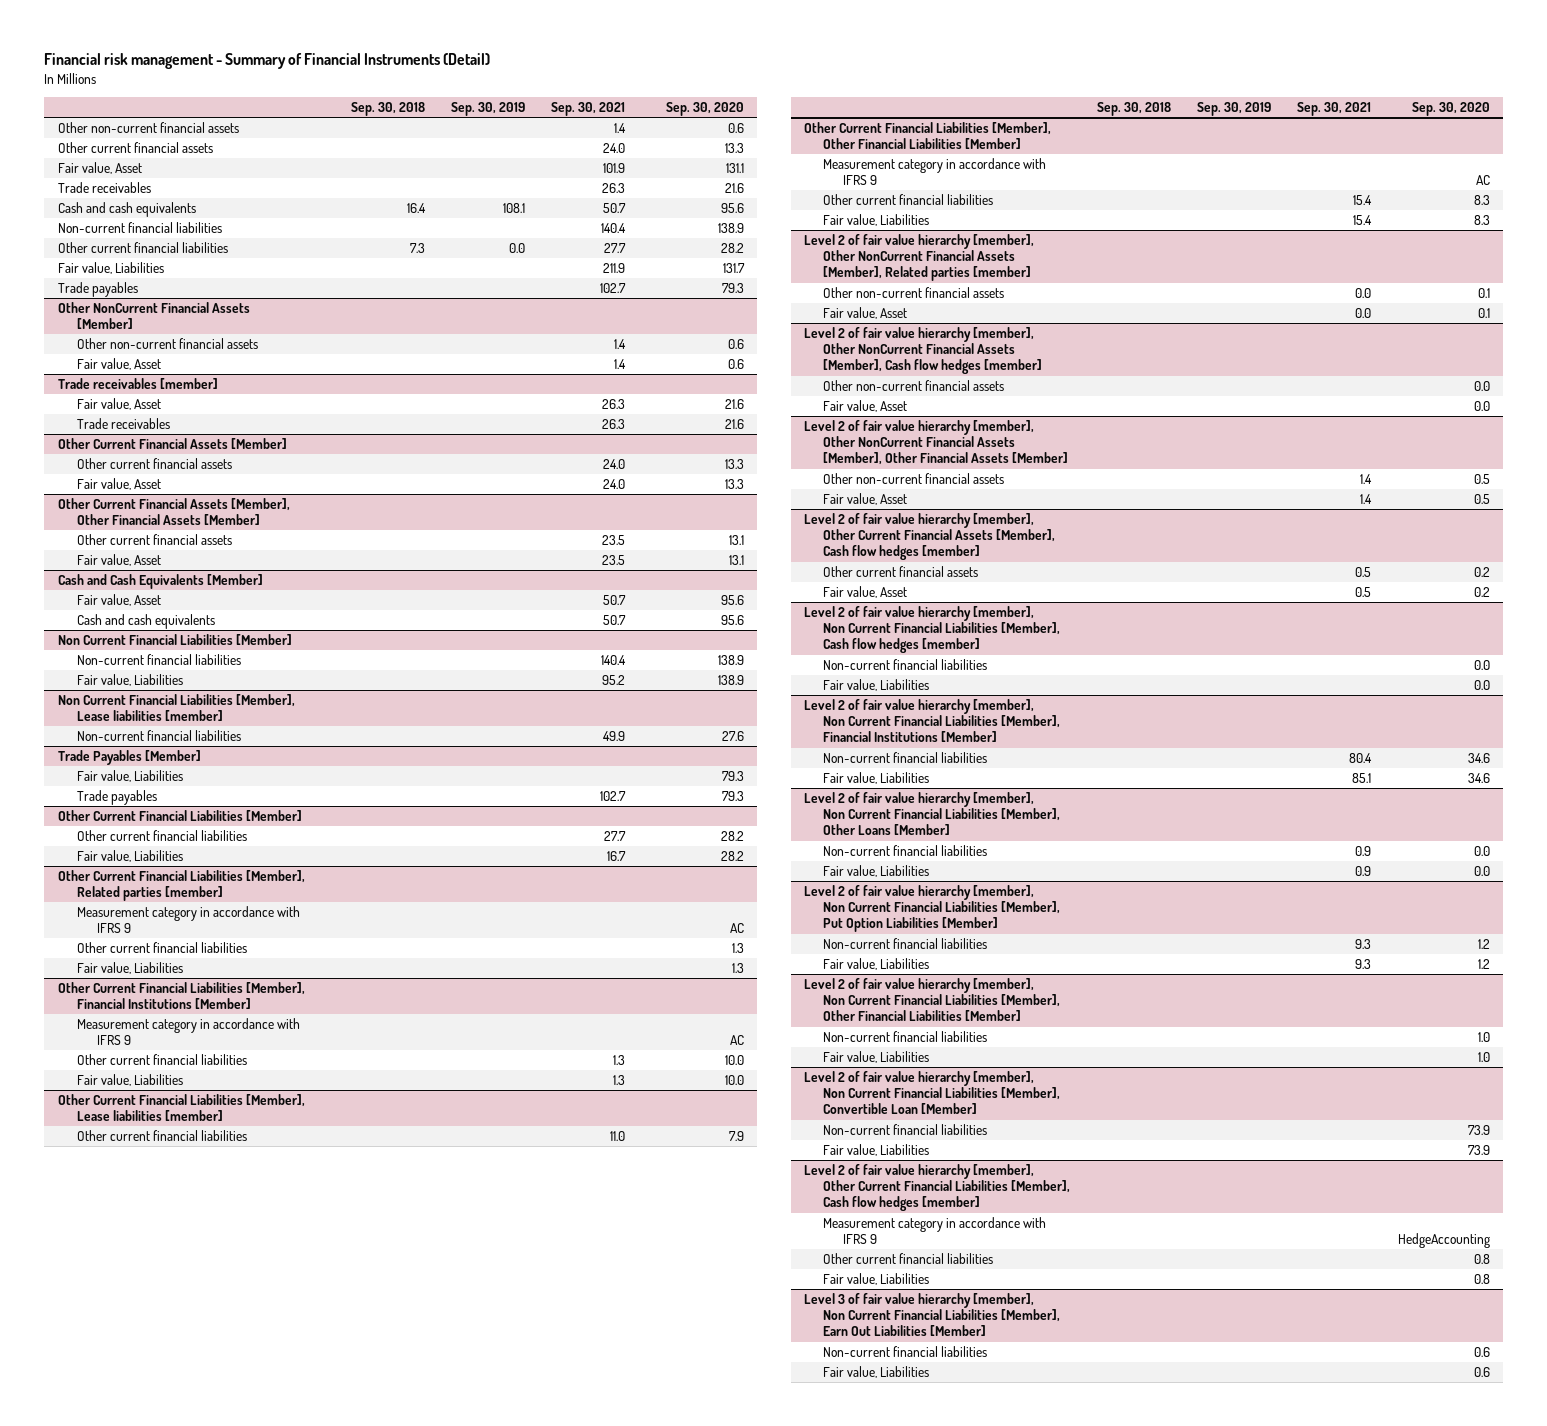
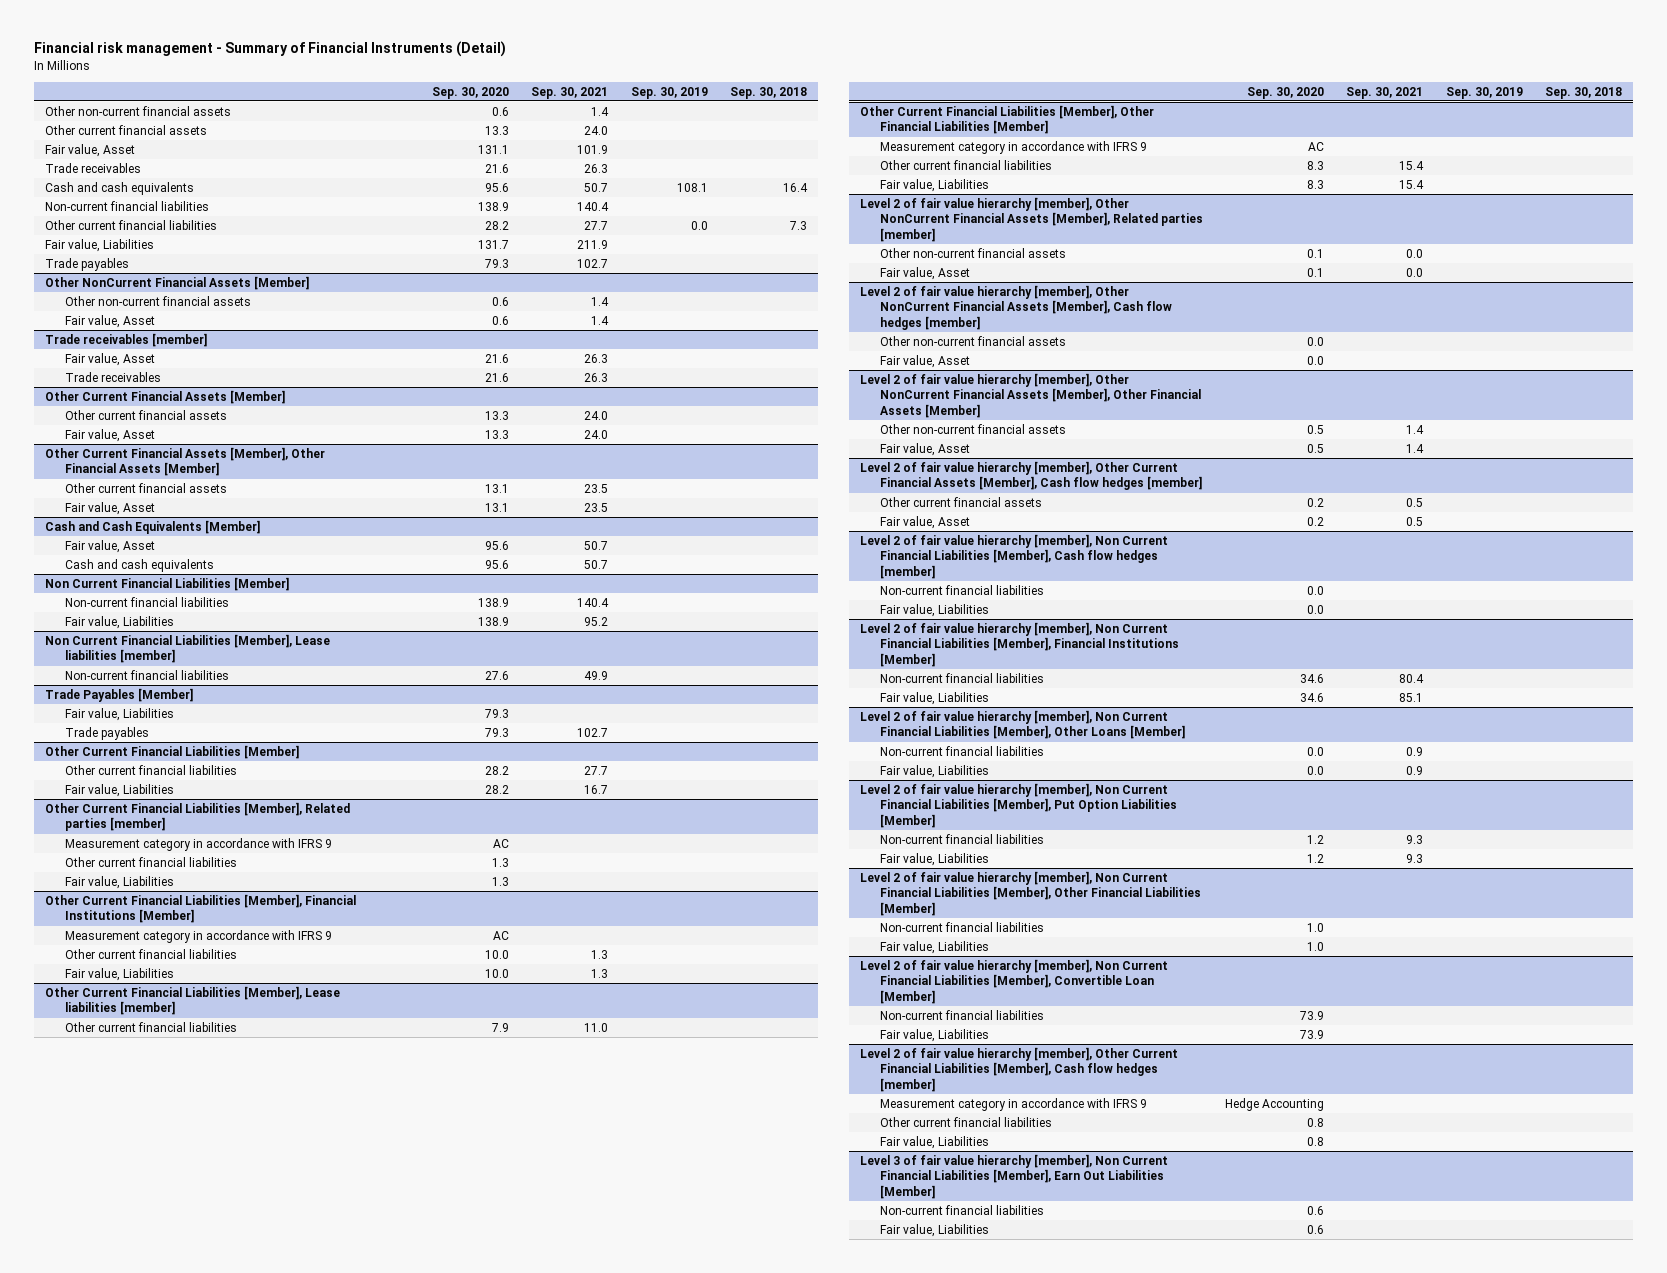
[1397,1233,1490,1249] HedgeAccounting -> [1224,1097,1324,1111] Hedge Accounting

